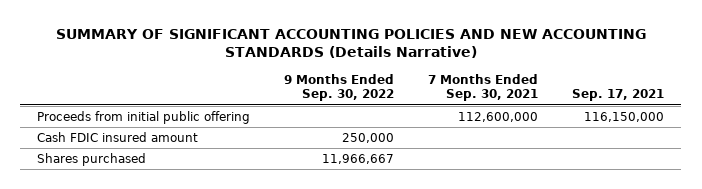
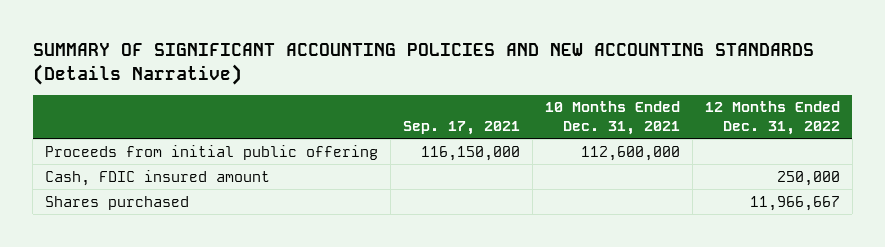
[284,74,395,102] 9 Months Ended Sep. 30, 2022 -> none
[428,74,539,102] 7 Months Ended Sep. 30, 2021 -> none
none -> [544,101,680,135] 10 Months Ended Dec. 31, 2021
none -> [704,101,840,135] 12 Months Ended Dec. 31, 2022
[37,132,199,143] Cash FDIC insured amount -> [45,169,271,186] Cash, FDIC insured amount

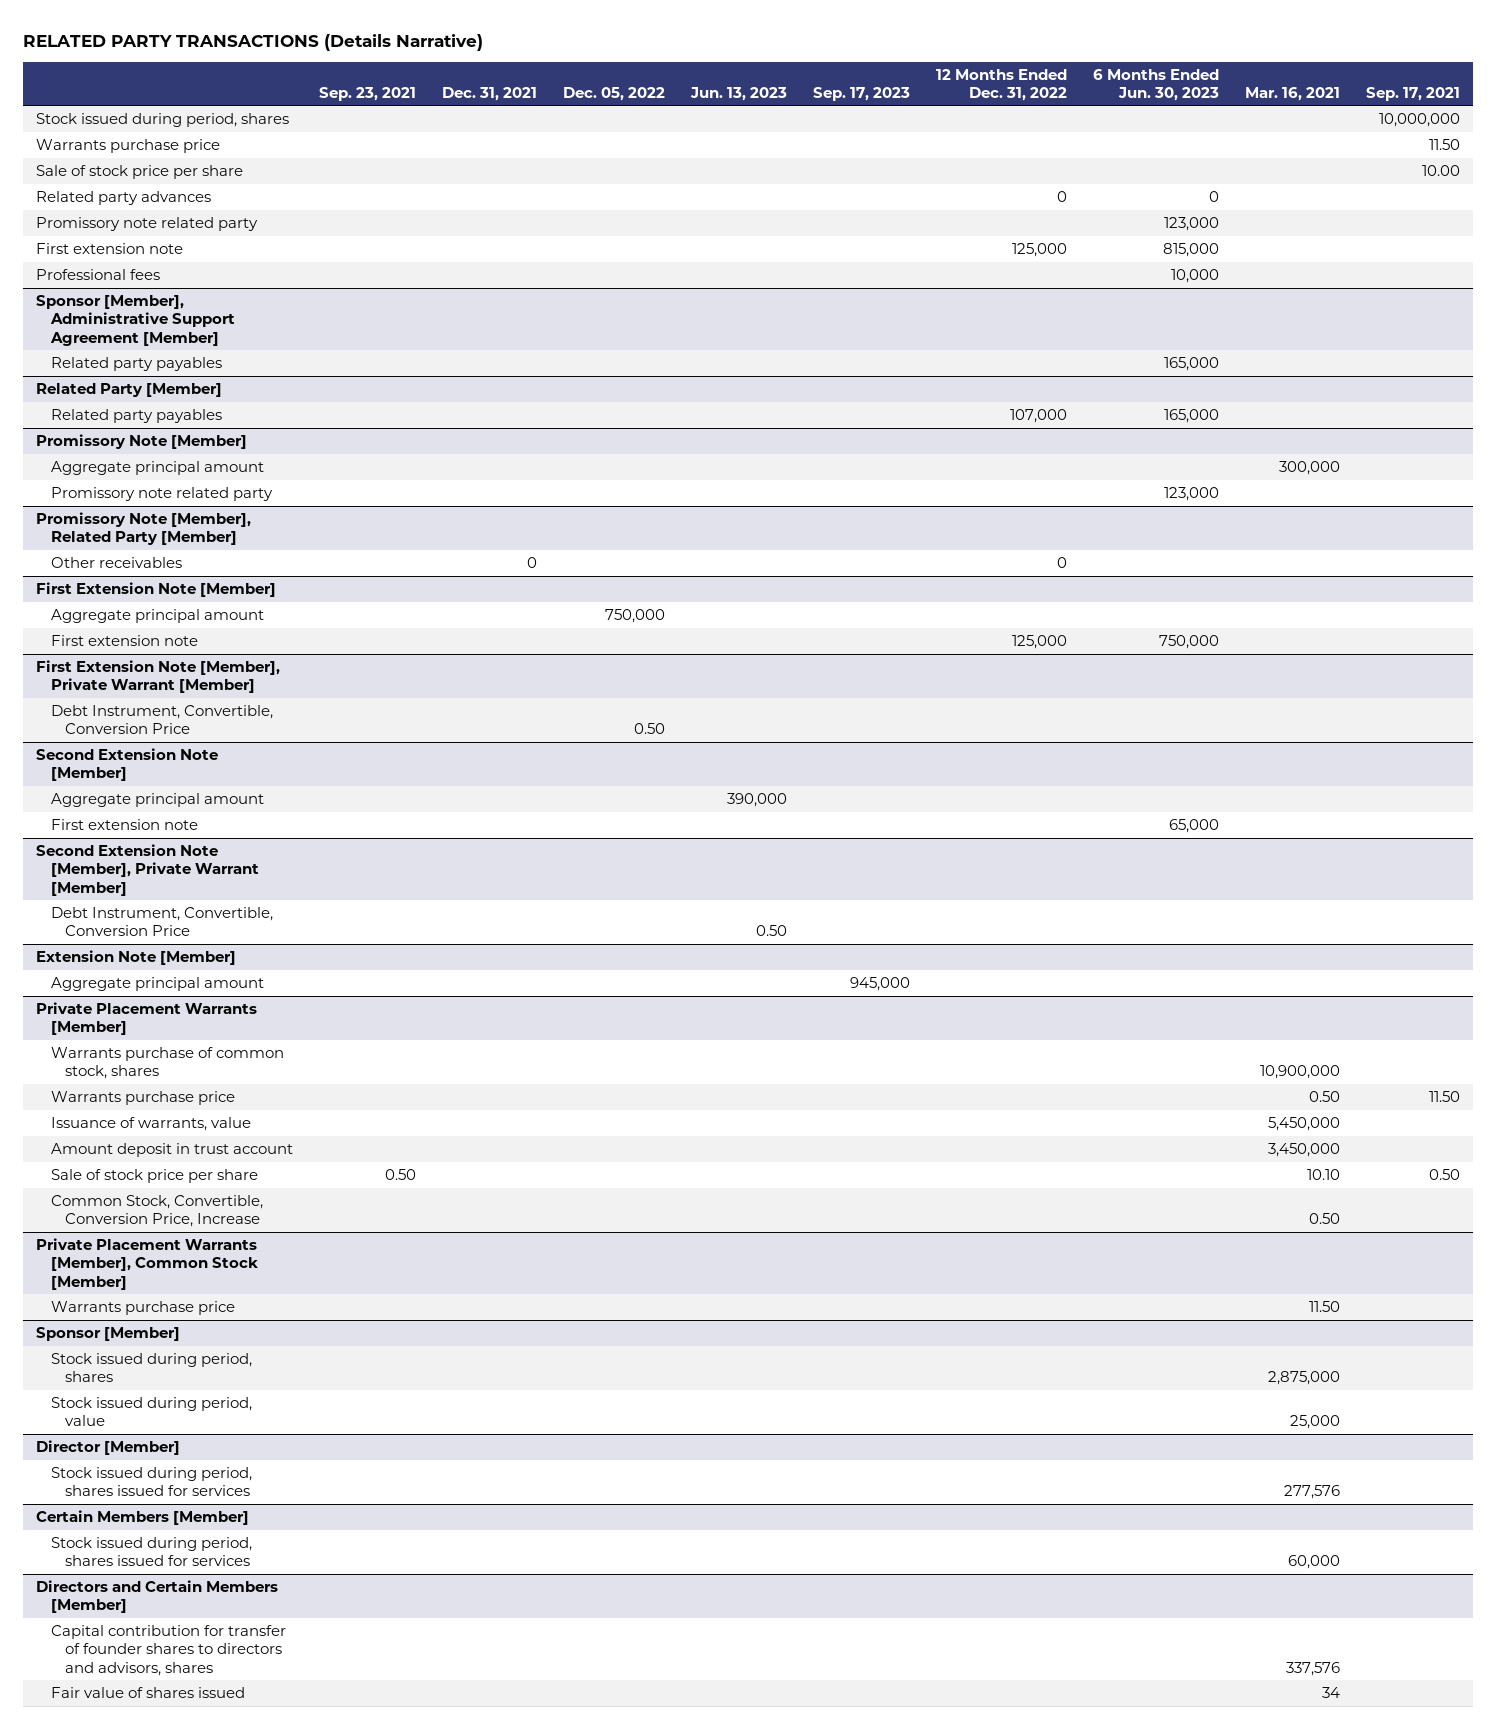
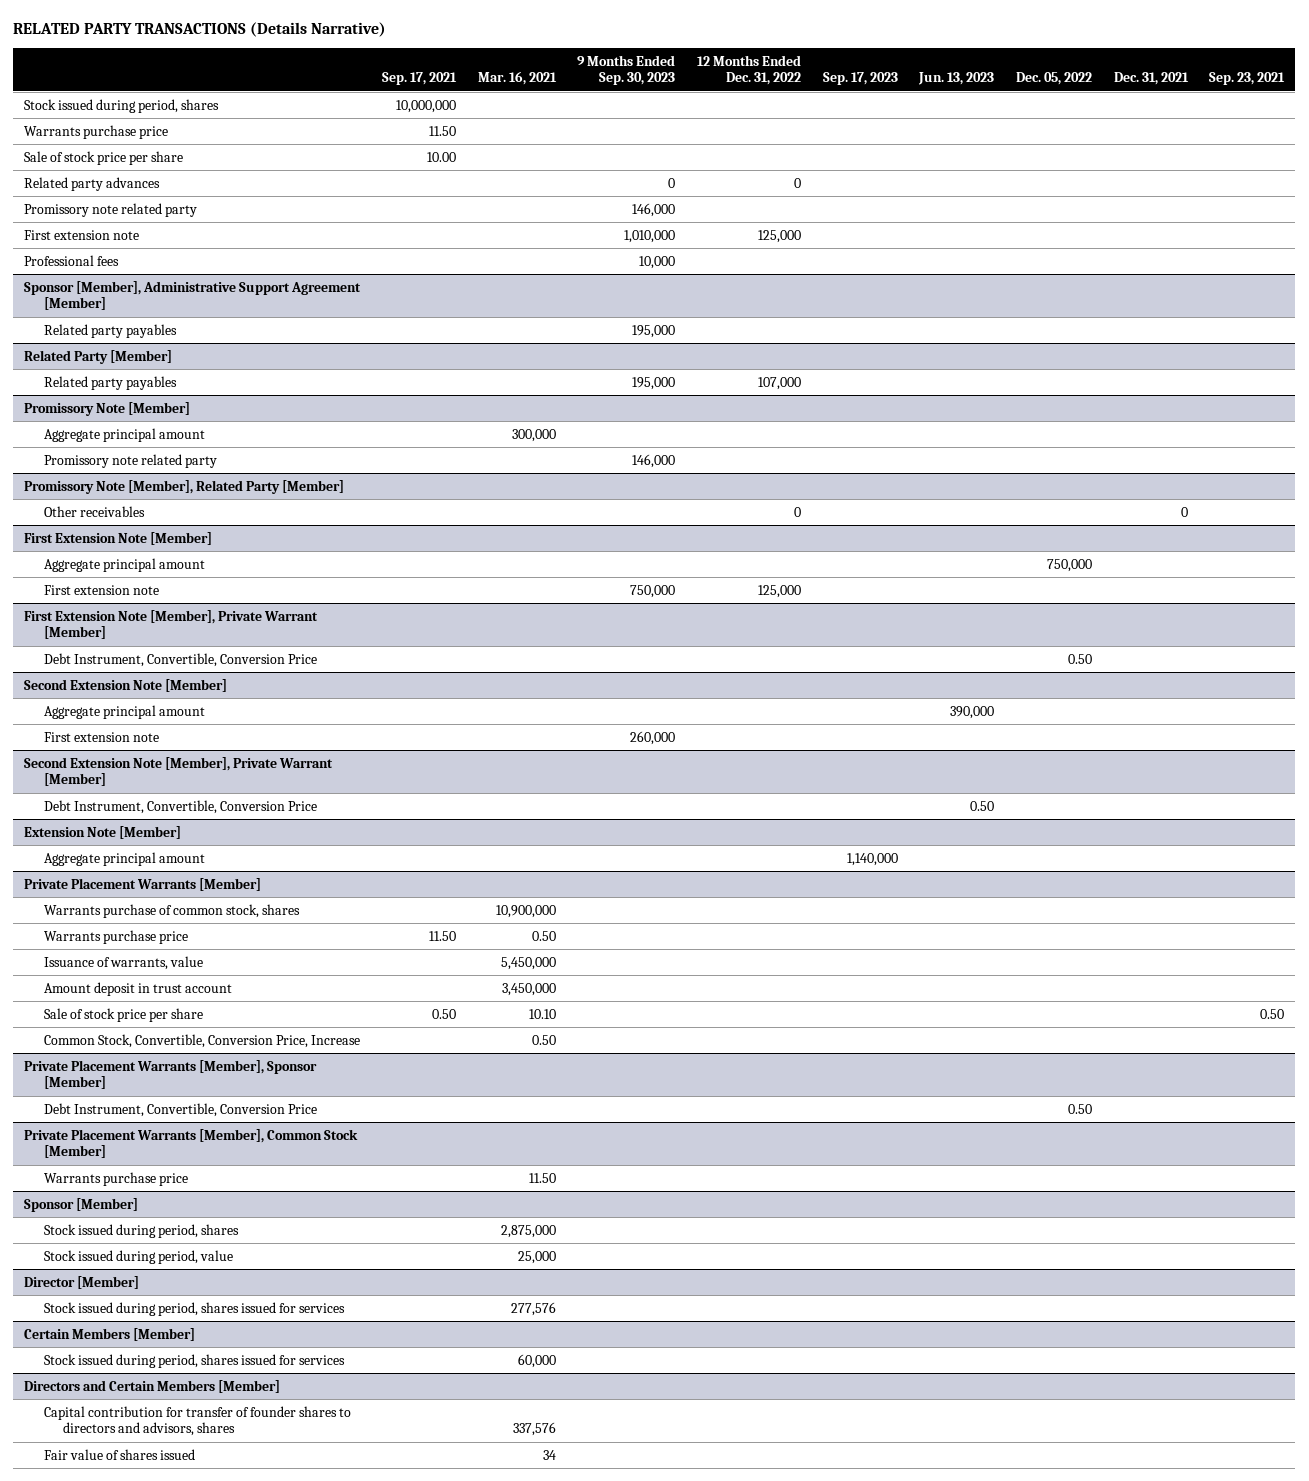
[1092,68,1219,101] 6 Months Ended Jun. 30, 2023 -> none
none -> [577,54,676,86] 9 Months Ended Sep. 30, 2023
[849,977,910,992] 945,000 -> [846,852,898,866] 1,140,000
none -> [24,1059,318,1090] Private Placement Warrants [Member], Sponsor [Member]
none -> [43,1102,317,1117] Debt Instrument, Convertible, Conversion Price

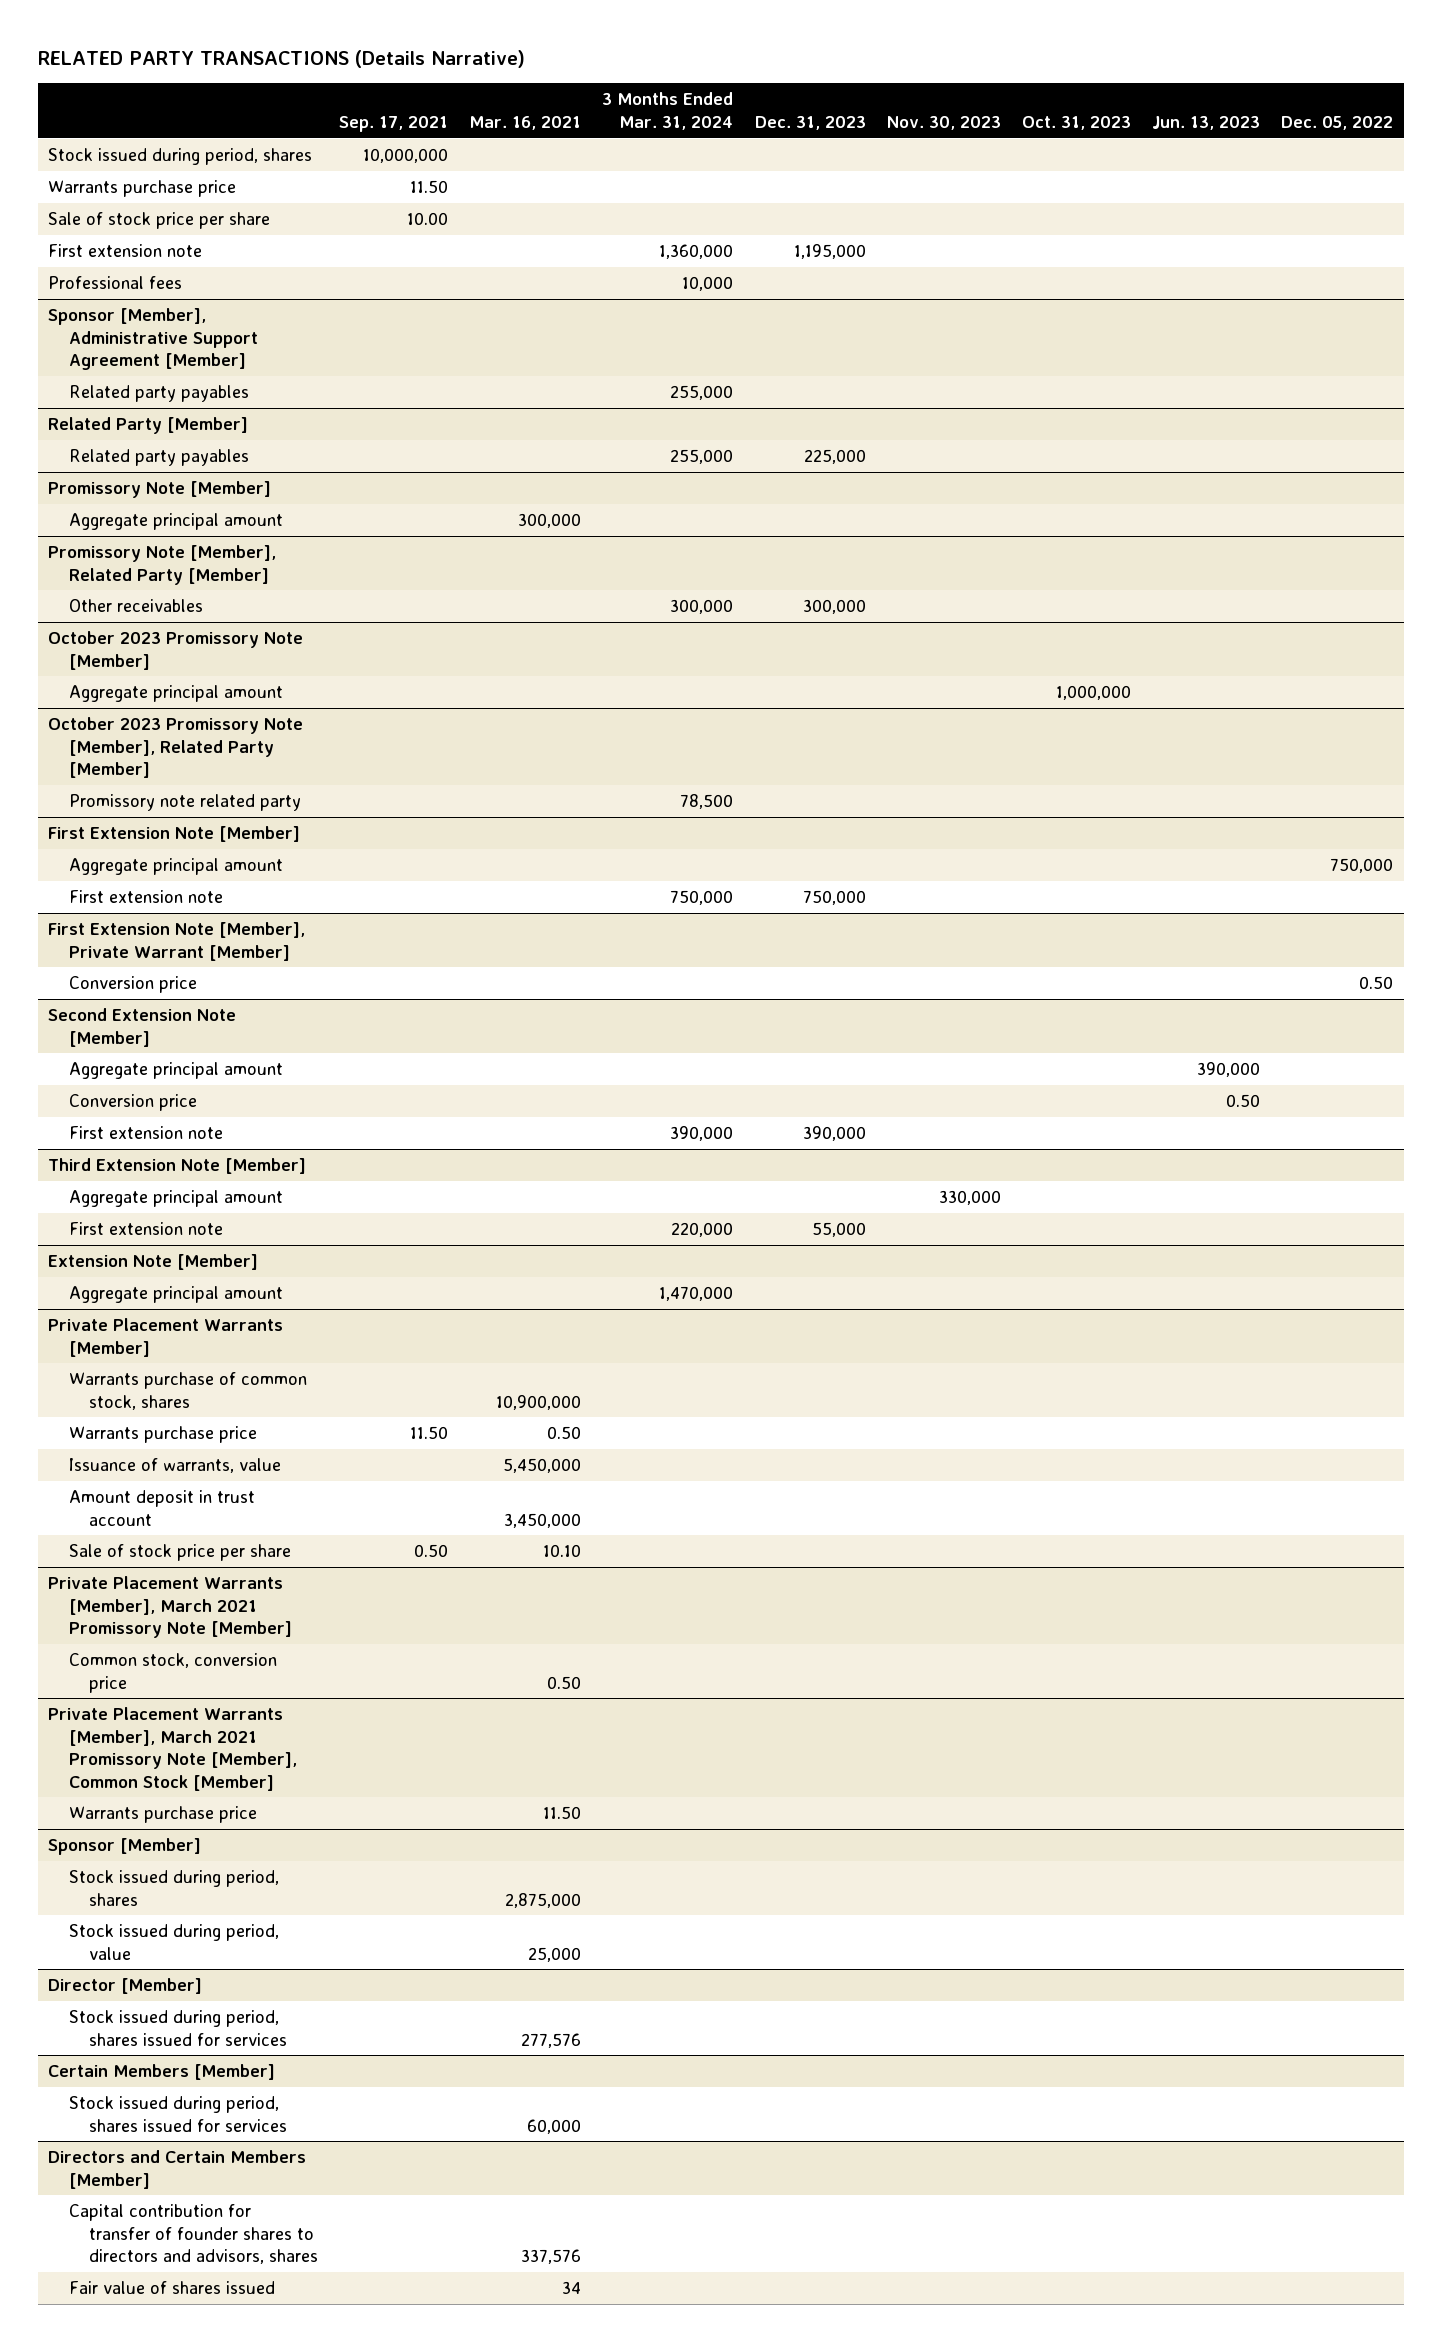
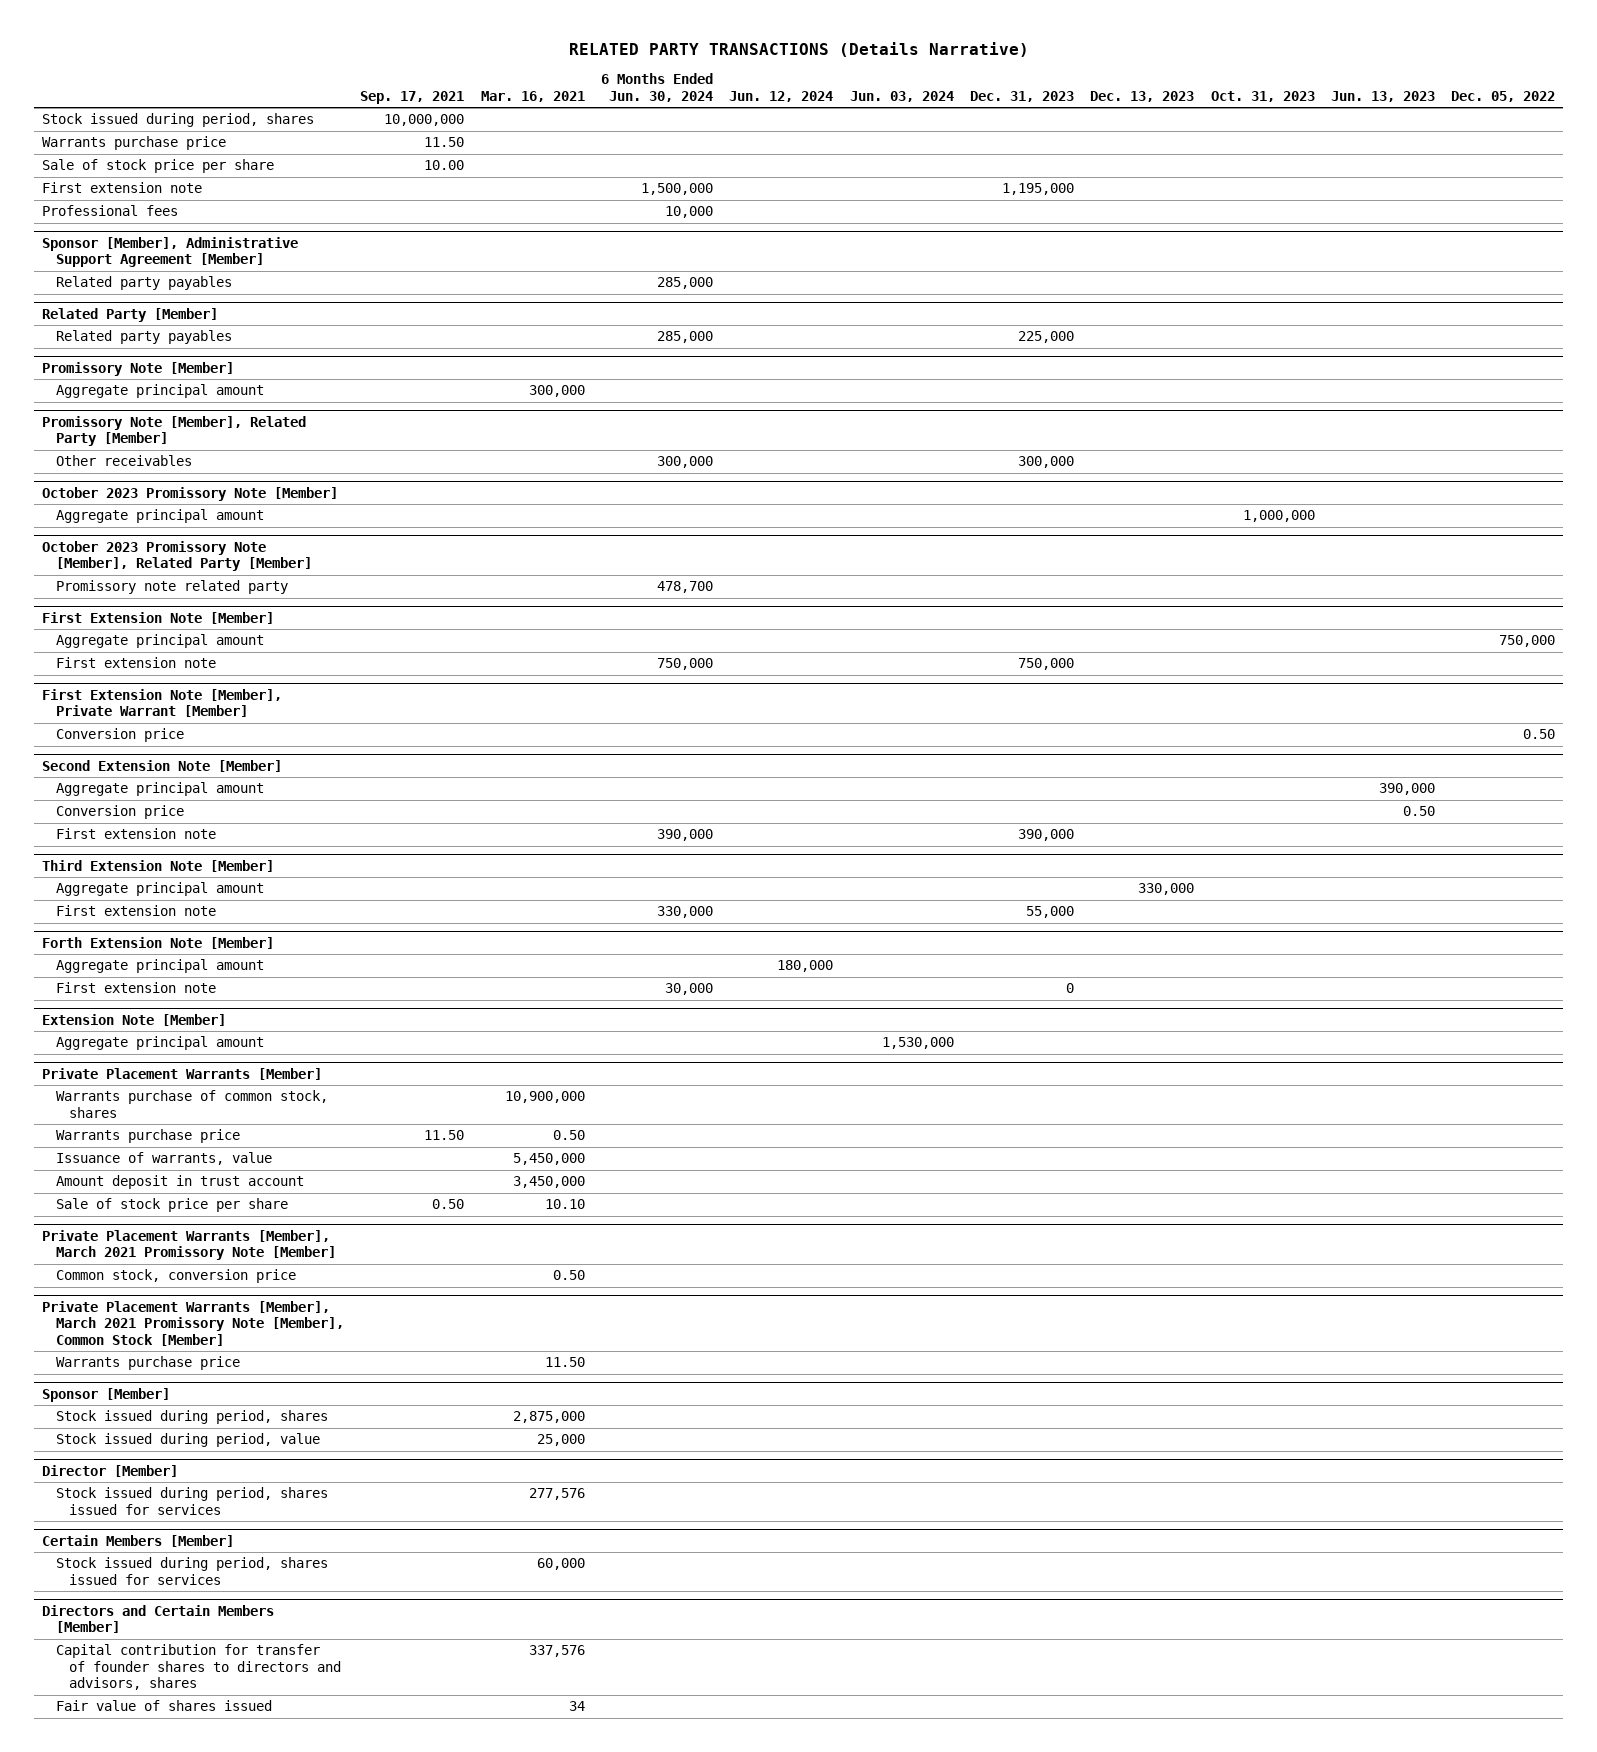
[602,92,734,130] 3 Months Ended Mar. 31, 2024 -> none
[886,115,1001,130] Nov. 30, 2023 -> none
none -> [600,73,713,102] 6 Months Ended Jun. 30, 2024
none -> [729,90,834,102] Jun. 12, 2024
none -> [849,90,954,102] Jun. 03, 2024
none -> [1090,90,1195,102] Dec. 13, 2023
none -> [42,936,275,949] Forth Extension Note [Member]
none -> [55,959,264,974] Aggregate principal amount
none -> [55,982,216,994] First extension note

